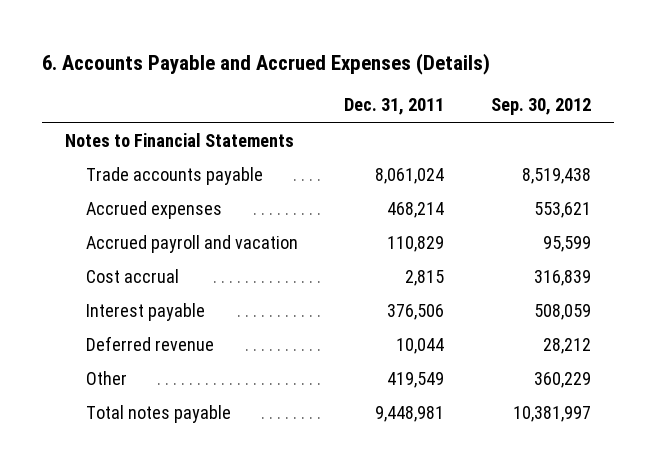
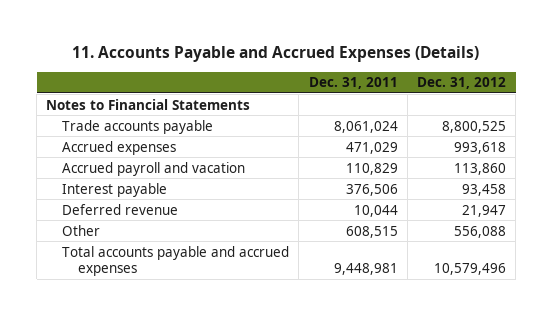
[42,52,491,75] 6. Accounts Payable and Accrued Expenses (Details) -> [72,45,480,62] 11. Accounts Payable and Accrued Expenses (Details)
[490,98,591,116] Sep. 30, 2012 -> none
none -> [416,77,506,90] Dec. 31, 2012
[387,201,445,218] 468,214 -> [345,141,398,154] 471,029
[86,268,180,283] Cost accrual -> none
[387,371,445,388] 419,549 -> [345,225,398,238] 608,515
[86,404,232,423] Total notes payable -> [62,245,290,277] Total accounts payable and accrued expenses

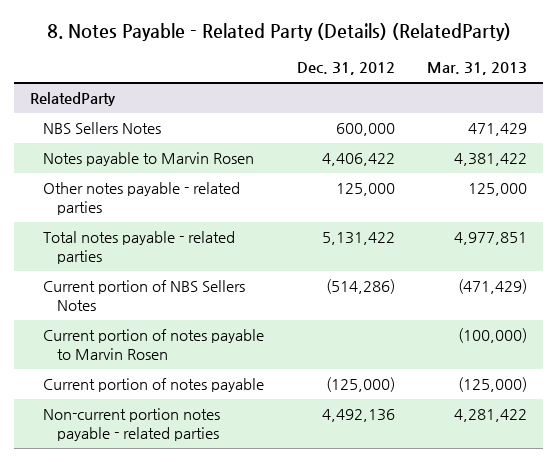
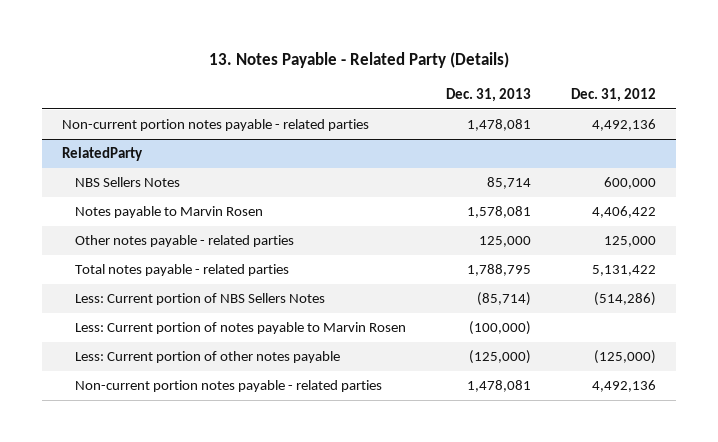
[46,23,511,42] 8. Notes Payable - Related Party (Details) (RelatedParty) -> [209,51,510,68] 13. Notes Payable - Related Party (Details)
[427,62,528,76] Mar. 31, 2013 -> none
none -> [446,88,532,103] Dec. 31, 2013
none -> [61,119,369,132] Non-current portion notes payable - related parties
[43,280,246,312] Current portion of NBS Sellers Notes -> [75,293,326,306] Less: Current portion of NBS Sellers Notes
[43,329,265,361] Current portion of notes payable to Marvin Rosen -> [75,322,407,335] Less: Current portion of notes payable to Marvin Rosen
[43,378,265,393] Current portion of notes payable -> [75,351,341,364] Less: Current portion of other notes payable

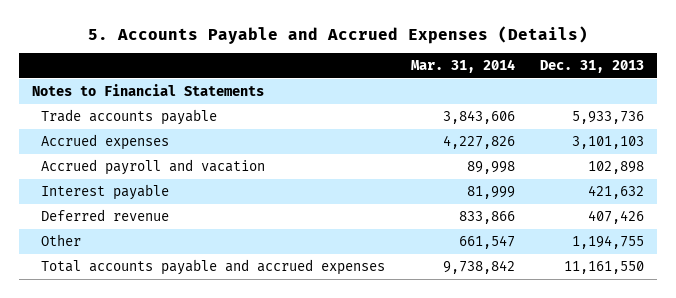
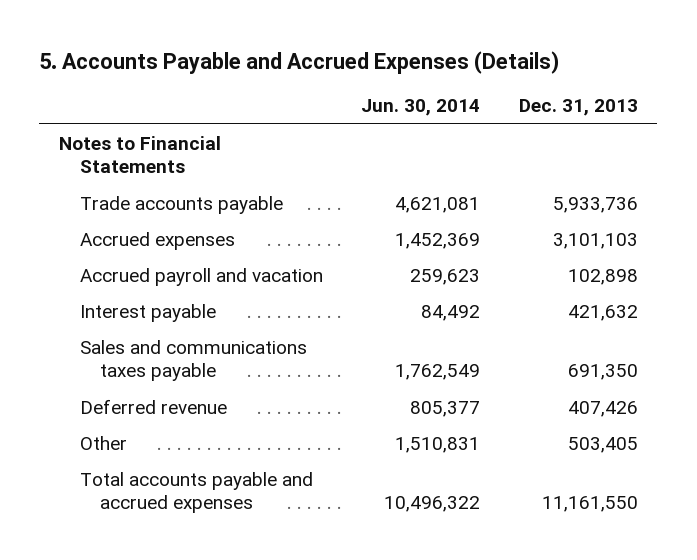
[410,59,515,74] Mar. 31, 2014 -> none
none -> [361,99,481,117] Jun. 30, 2014
none -> [79,339,307,382] Sales and communications taxes payable
[571,235,644,250] 1,194,755 -> [567,436,638,453] 503,405

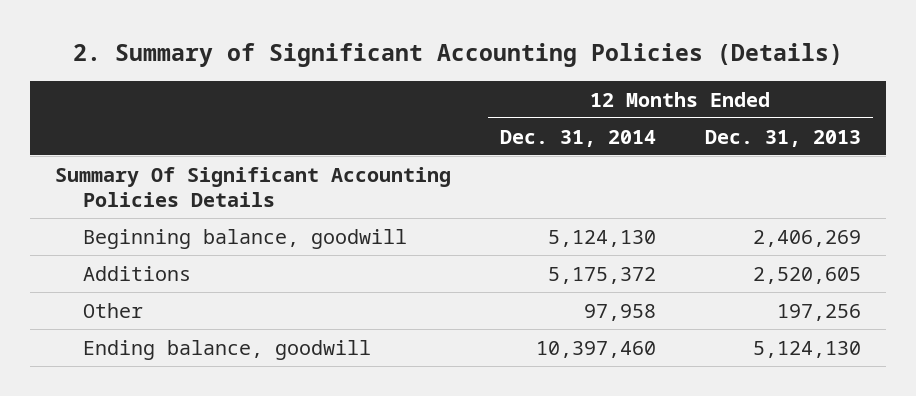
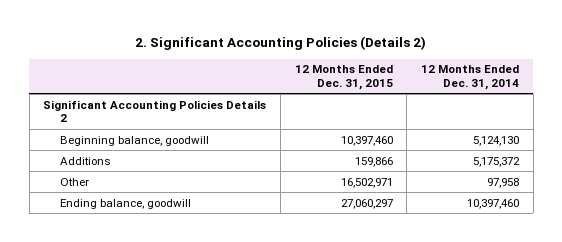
[72,43,843,68] 2. Summary of Significant Accounting Policies (Details) -> [135,36,427,51] 2. Significant Accounting Policies (Details 2)
[705,129,862,147] Dec. 31, 2013 -> none
none -> [294,65,393,90] 12 Months Ended Dec. 31, 2015
[54,166,451,207] Summary Of Significant Accounting Policies Details -> [43,99,267,123] Significant Accounting Policies Details 2

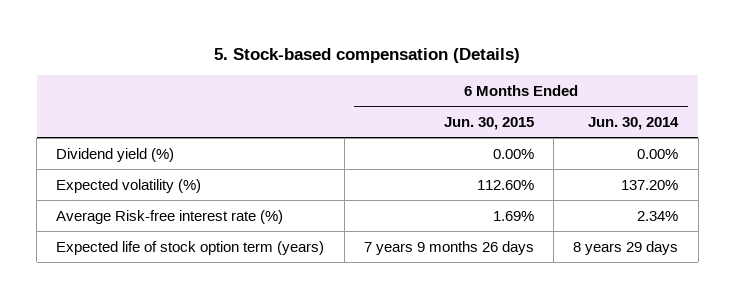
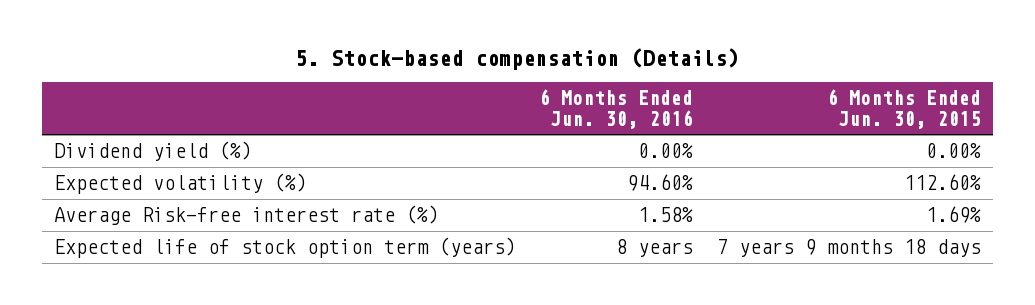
[588,116,680,130] Jun. 30, 2014 -> none
none -> [539,89,694,129] 6 Months Ended Jun. 30, 2016
[363,240,534,255] 7 years 9 months 26 days -> [716,239,981,258] 7 years 9 months 18 days

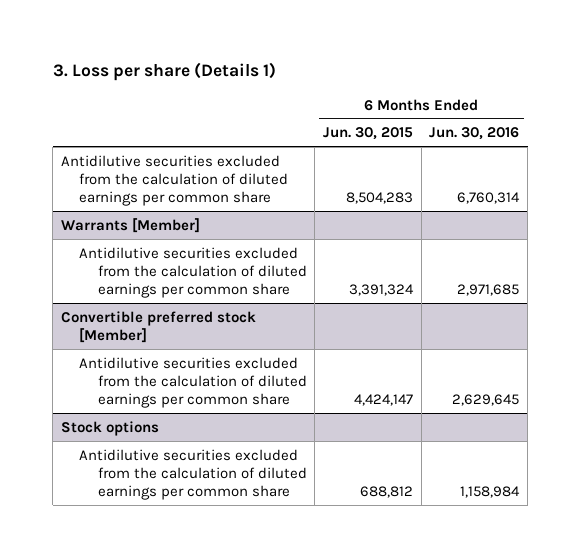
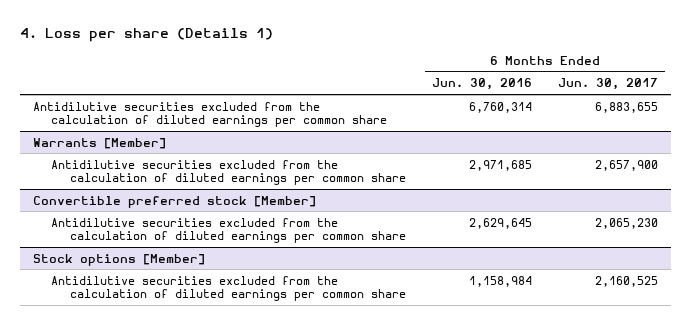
[52,62,276,82] 3. Loss per share (Details 1) -> [20,27,274,42] 4. Loss per share (Details 1)
[323,127,414,141] Jun. 30, 2015 -> none
none -> [558,78,659,91] Jun. 30, 2017
[60,420,159,436] Stock options -> [33,253,206,266] Stock options [Member]

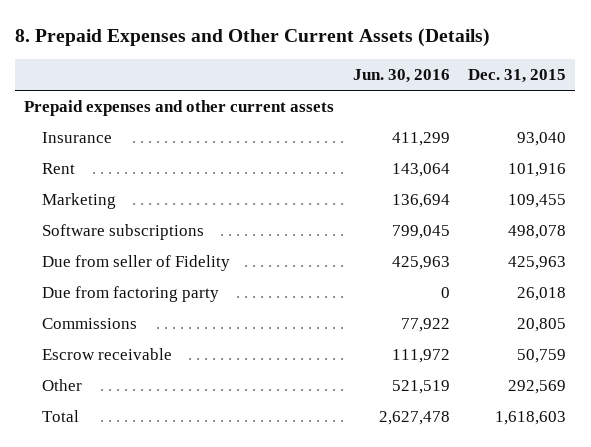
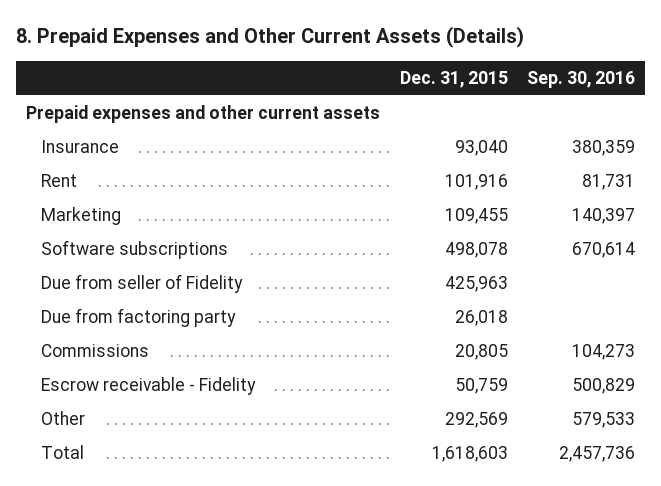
[352,69,450,84] Jun. 30, 2016 -> none
none -> [527,71,636,89] Sep. 30, 2016
[42,348,173,361] Escrow receivable -> [41,376,257,395] Escrow receivable - Fidelity

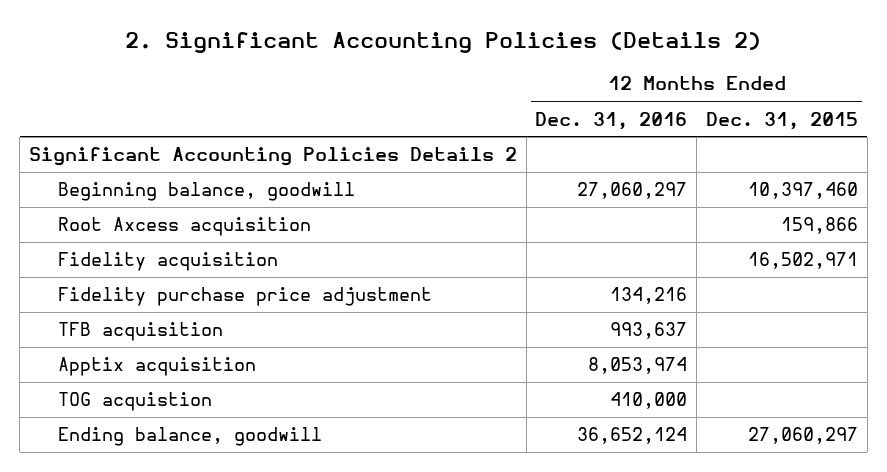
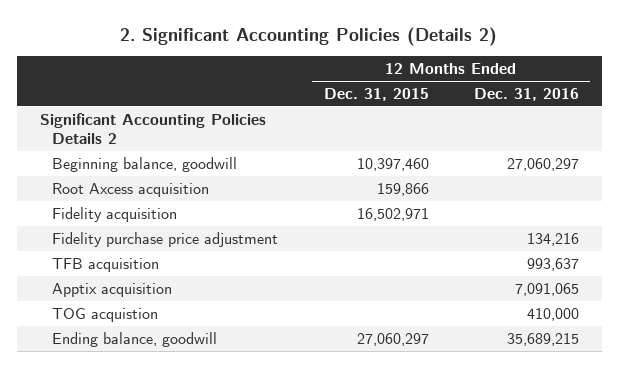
[588,357,688,375] 8,053,974 -> [514,282,579,296] 7,091,065
[577,427,688,445] 36,652,124 -> [506,332,579,346] 35,689,215

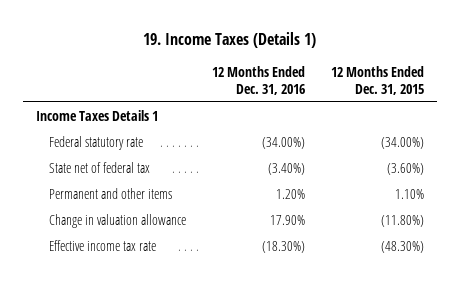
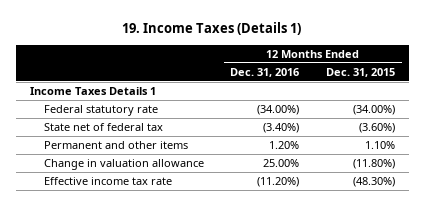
[269,214,305,225] 17.90% -> [263,159,300,168] 25.00%
[261,240,305,253] (18.30%) -> [257,177,300,188] (11.20%)

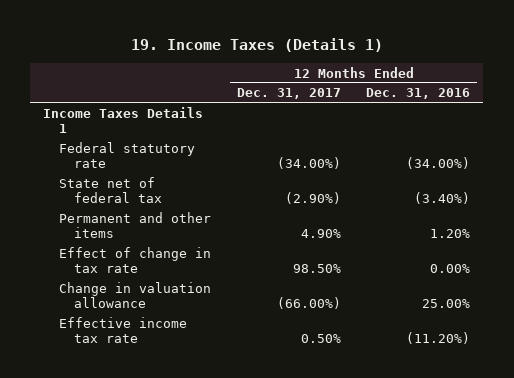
[326,67,396,77] Dec. 31, 2015 -> none
none -> [236,88,341,100] Dec. 31, 2017
none -> [58,246,211,273] Effect of change in tax rate

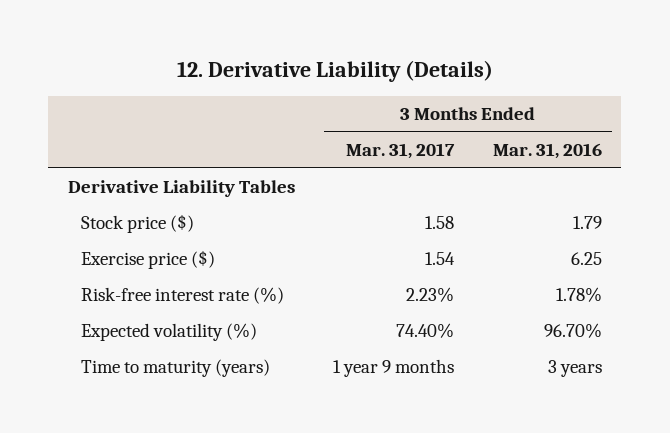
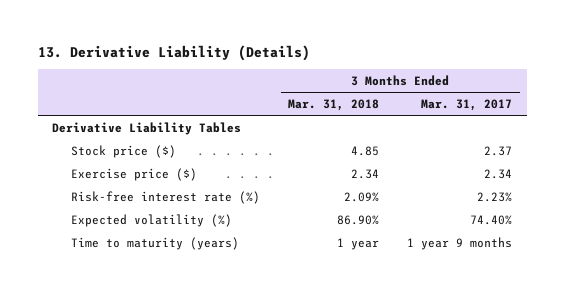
[176,60,493,83] 12. Derivative Liability (Details) -> [38,45,311,62] 13. Derivative Liability (Details)
[493,142,603,159] Mar. 31, 2016 -> none
none -> [288,99,380,112] Mar. 31, 2018
[425,216,455,230] 1.58 -> [484,145,513,156] 2.37
[425,252,456,266] 1.54 -> [484,168,513,179] 2.34

